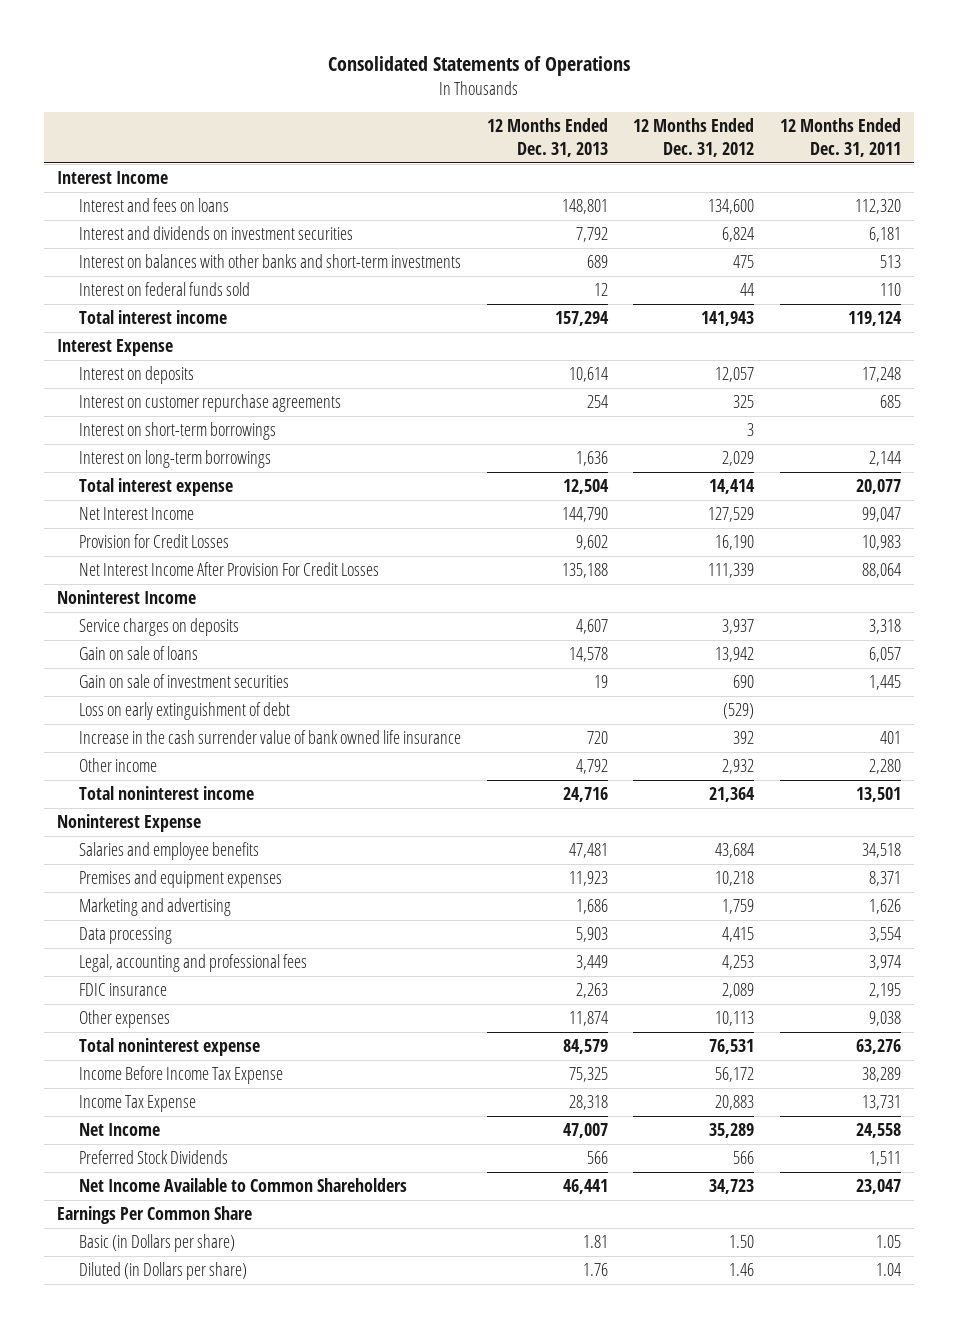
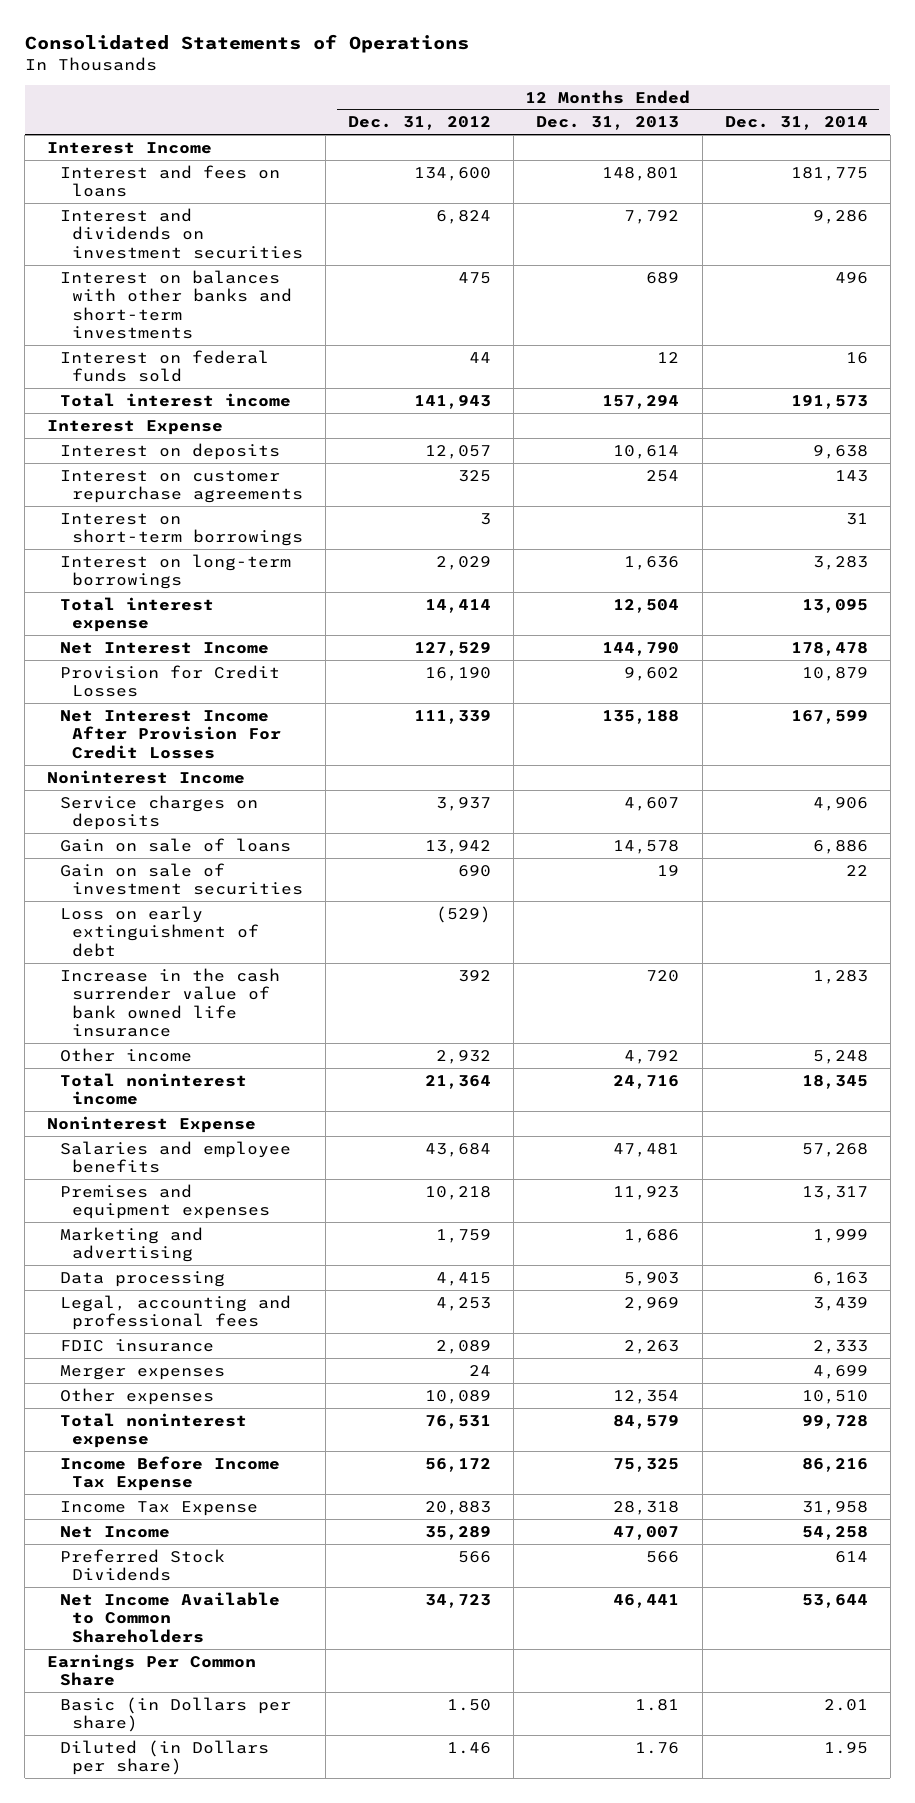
[779,118,901,157] 12 Months Ended Dec. 31, 2011 -> none
none -> [724,116,868,131] Dec. 31, 2014
[575,955,608,971] 3,449 -> [624,1296,680,1311] 2,969
none -> [59,1364,225,1380] Merger expenses
[568,1011,608,1027] 11,874 -> [613,1389,680,1404] 12,354
[715,1011,755,1027] 10,113 -> [425,1389,492,1404] 10,089

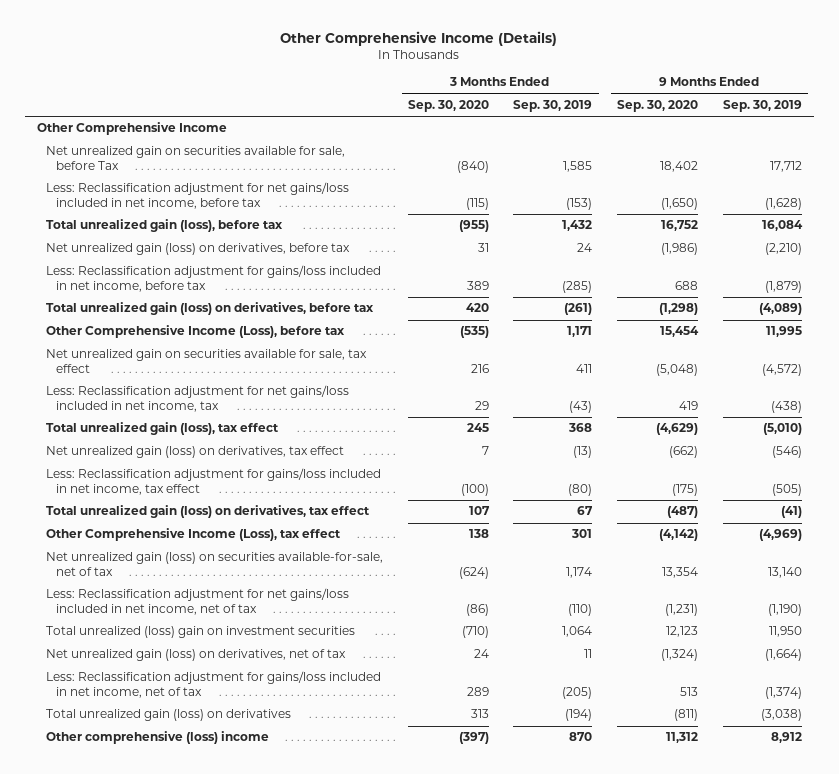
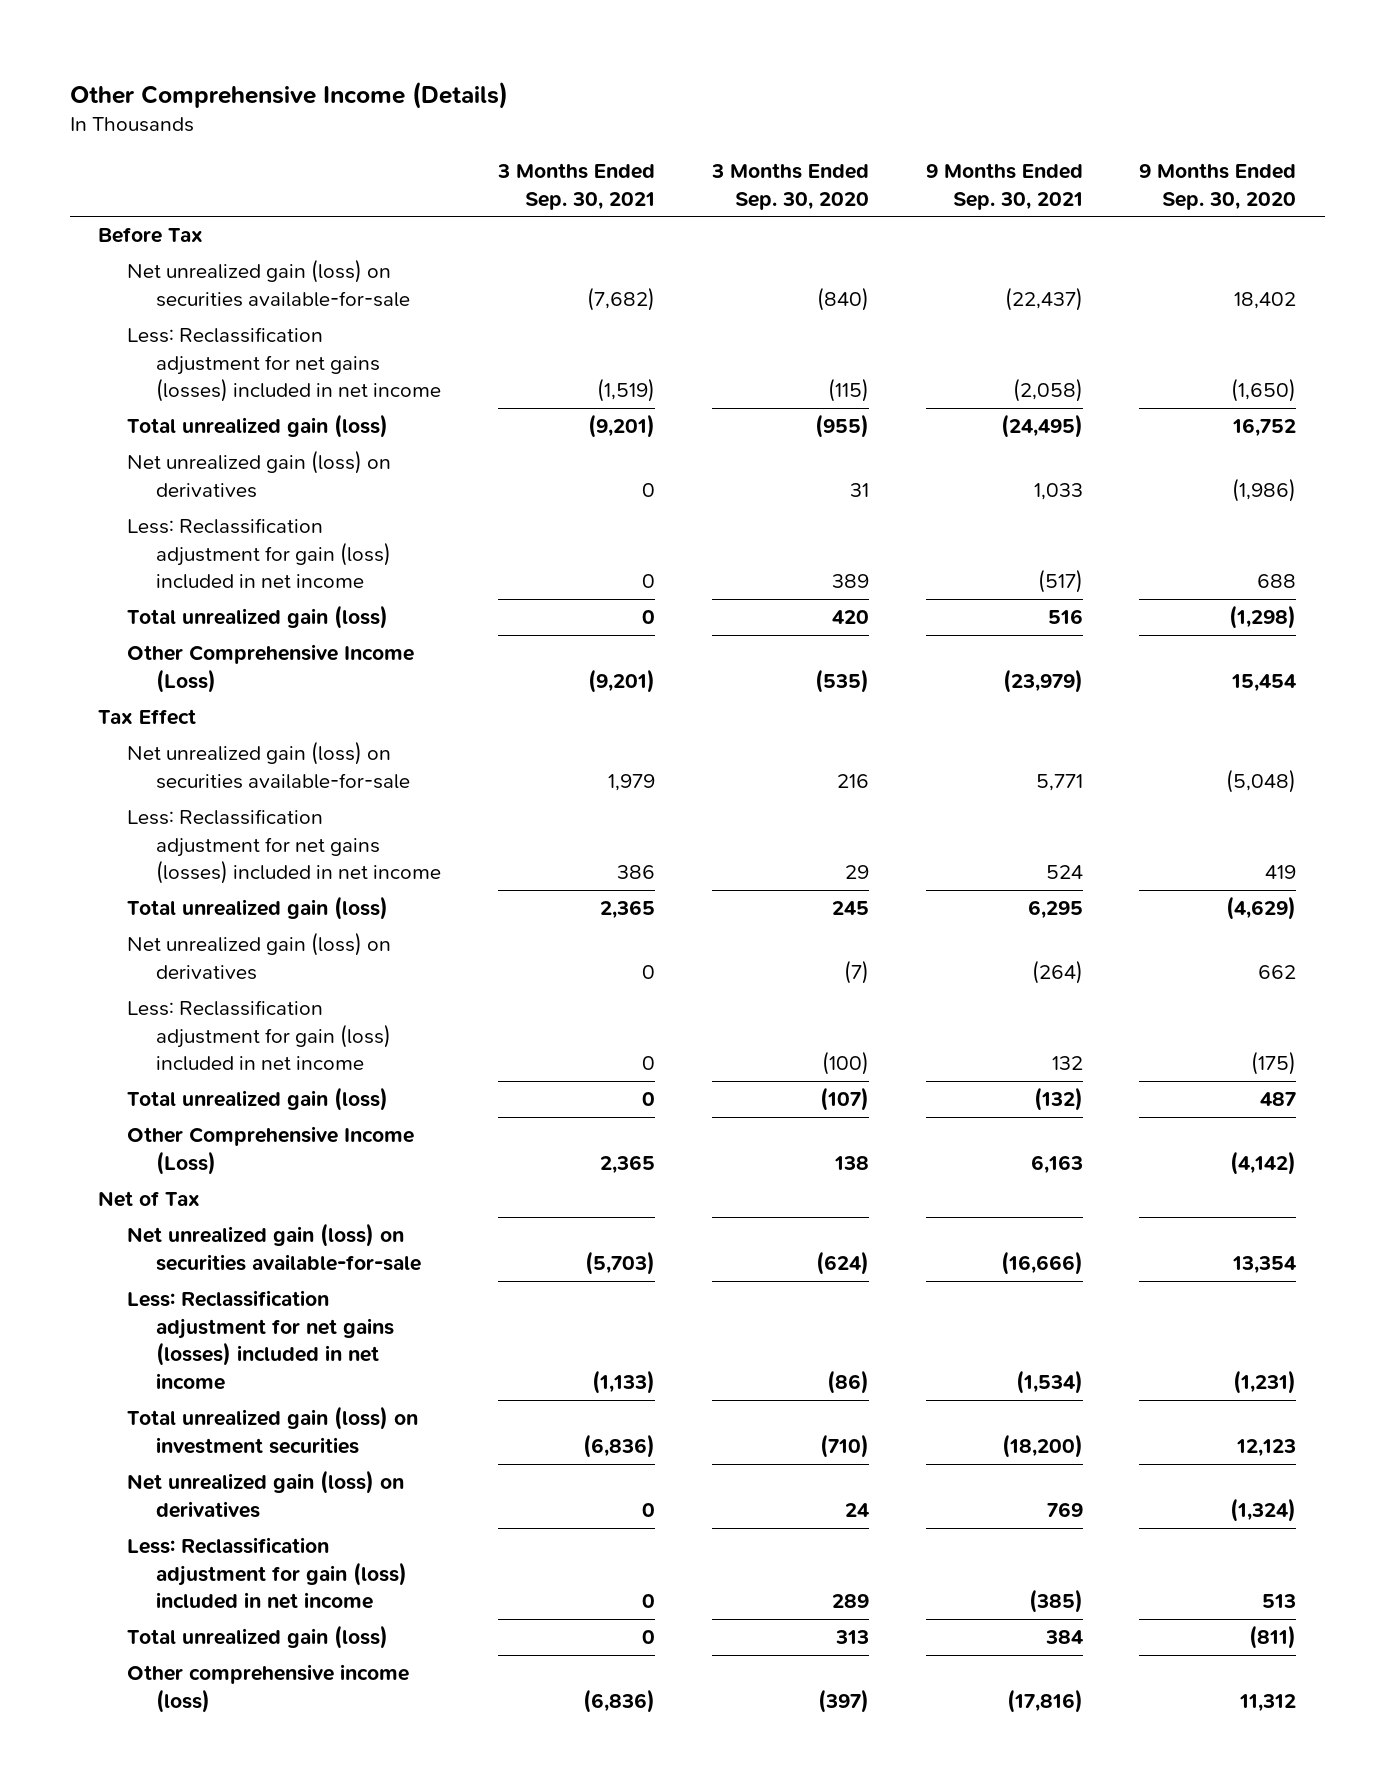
[513,99,593,112] Sep. 30, 2019 -> none
[722,99,802,112] Sep. 30, 2019 -> none
none -> [497,163,656,210] 3 Months Ended Sep. 30, 2021
none -> [925,163,1083,210] 9 Months Ended Sep. 30, 2021
[36,122,227,136] Other Comprehensive Income -> none
none -> [98,227,204,244] Before Tax
[46,146,346,171] Net unrealized gain on securities available for sale, before Tax -> [127,259,411,307] Net unrealized gain (loss) on securities available-for-sale
[46,182,350,210] Less: Reclassification adjustment for net gains/loss included in net income, before tax -> [127,327,442,403] Less: Reclassification adjustment for net gains (losses) included in net income
[46,219,284,233] Total unrealized gain (loss), before tax -> [127,414,389,439] Total unrealized gain (loss)
[46,243,351,256] Net unrealized gain (loss) on derivatives, before tax -> [127,450,392,498] Net unrealized gain (loss) on derivatives
[46,265,382,293] Less: Reclassification adjustment for gains/loss included in net income, before tax -> [127,518,392,590] Less: Reclassification adjustment for gain (loss) included in net income
[46,302,375,316] Total unrealized gain (loss) on derivatives, before tax -> [127,605,389,630] Total unrealized gain (loss)
[46,325,346,339] Other Comprehensive Income (Loss), before tax -> [127,644,415,693] Other Comprehensive Income (Loss)
none -> [98,709,197,726] Tax Effect
[46,349,368,374] Net unrealized gain on securities available for sale, tax effect -> [127,741,411,789] Net unrealized gain (loss) on securities available-for-sale
[46,385,350,413] Less: Reclassification adjustment for net gains/loss included in net income, tax -> [127,809,442,885] Less: Reclassification adjustment for net gains (losses) included in net income
[46,422,280,436] Total unrealized gain (loss), tax effect -> [127,896,389,921] Total unrealized gain (loss)
[46,446,345,459] Net unrealized gain (loss) on derivatives, tax effect -> [127,932,392,980] Net unrealized gain (loss) on derivatives
[481,446,489,456] 7 -> [843,959,869,984] (7)
[669,446,699,459] (662) -> [1258,964,1297,979] 662
[46,468,382,496] Less: Reclassification adjustment for gains/loss included in net income, tax effect -> [127,1000,392,1072] Less: Reclassification adjustment for gain (loss) included in net income
[46,505,371,519] Total unrealized gain (loss) on derivatives, tax effect -> [127,1087,389,1112] Total unrealized gain (loss)
[468,506,490,516] 107 -> [819,1087,869,1112] (107)
[667,506,699,519] (487) -> [1260,1092,1297,1107] 487
[46,528,342,542] Other Comprehensive Income (Loss), tax effect -> [127,1126,415,1175] Other Comprehensive Income (Loss)
none -> [98,1191,201,1208] Net of Tax
[46,552,384,577] Net unrealized gain (loss) on securities available-for-sale, net of tax -> [127,1223,422,1271] Net unrealized gain (loss) on securities available-for-sale
[46,588,350,616] Less: Reclassification adjustment for net gains/loss included in net income, net of tax -> [127,1290,395,1390] Less: Reclassification adjustment for net gains (losses) included in net income
[46,626,356,639] Total unrealized (loss) gain on investment securities -> [127,1406,419,1454] Total unrealized gain (loss) on investment securities
[46,649,347,662] Net unrealized gain (loss) on derivatives, net of tax -> [127,1470,405,1518] Net unrealized gain (loss) on derivatives
[46,671,382,699] Less: Reclassification adjustment for gains/loss included in net income, net of tax -> [127,1537,408,1610] Less: Reclassification adjustment for gain (loss) included in net income
[46,709,292,722] Total unrealized gain (loss) on derivatives -> [127,1625,389,1650] Total unrealized gain (loss)
[46,731,270,745] Other comprehensive (loss) income -> [127,1664,410,1713] Other comprehensive income (loss)

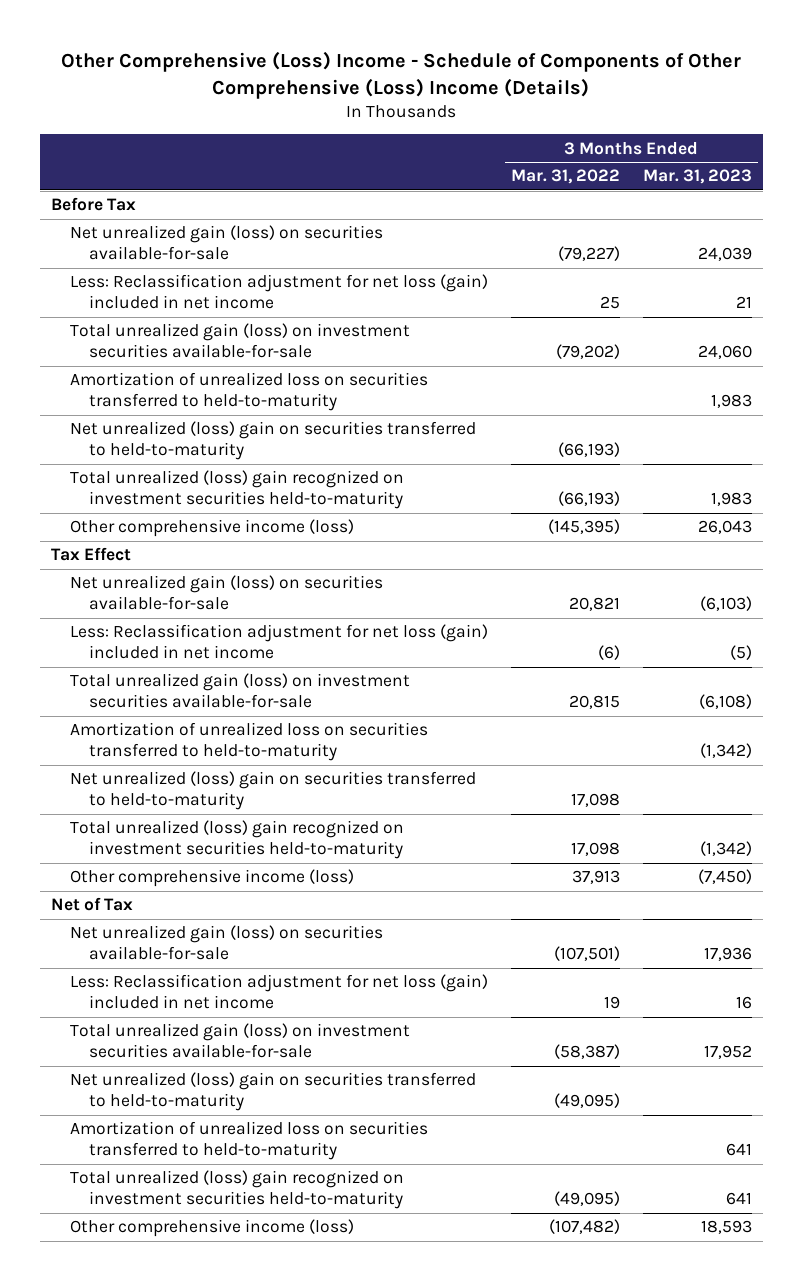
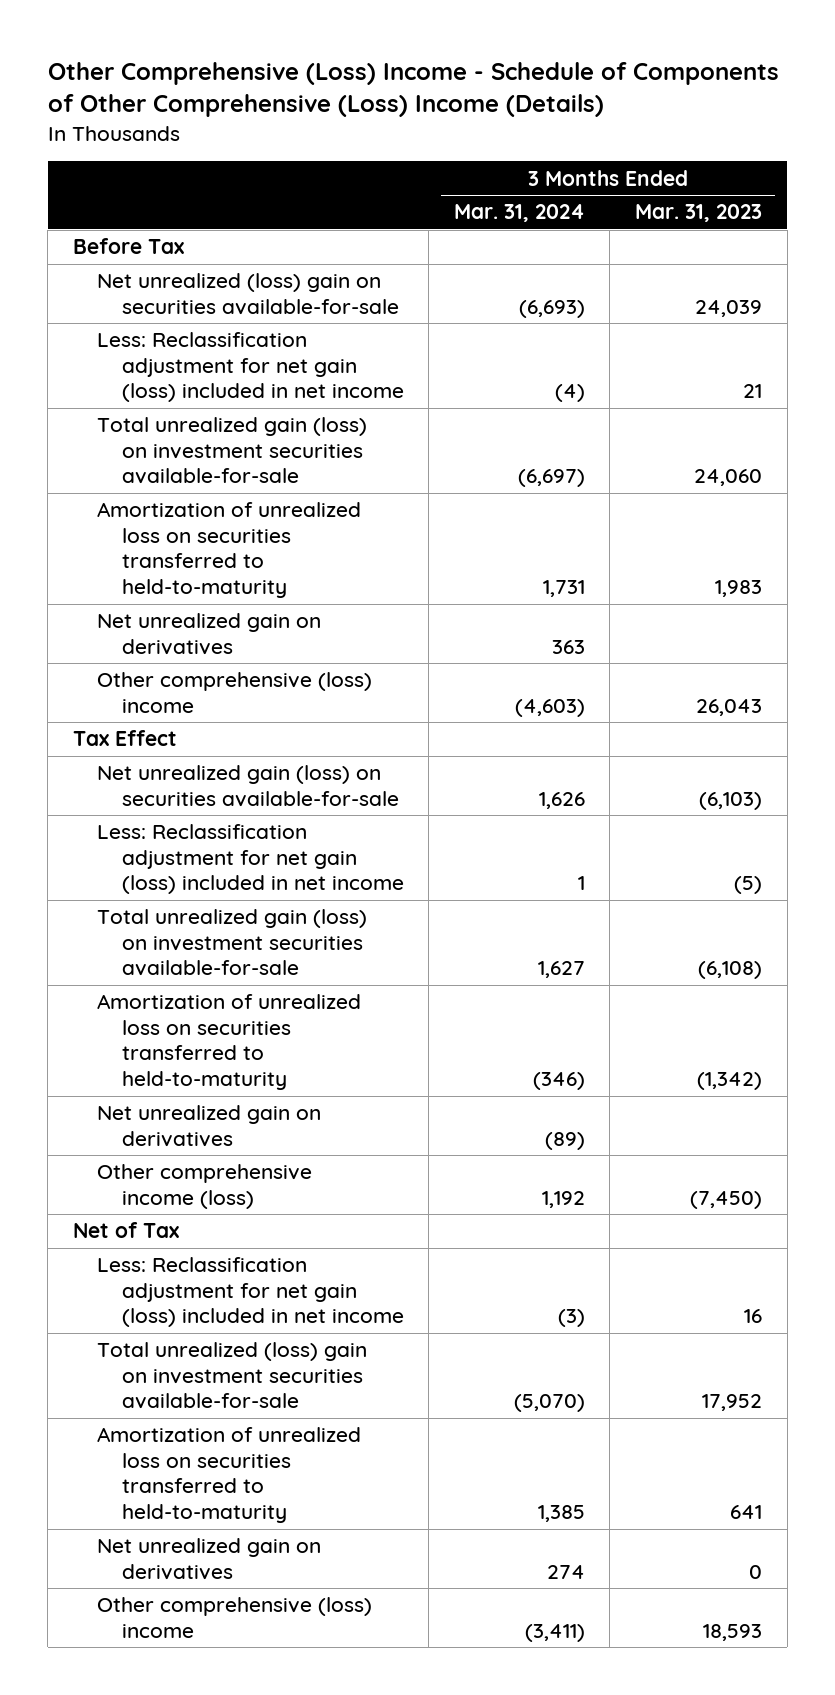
[510,169,620,185] Mar. 31, 2022 -> none
none -> [453,204,585,223] Mar. 31, 2024
[69,225,383,261] Net unrealized gain (loss) on securities available-for-sale -> [97,273,399,315] Net unrealized (loss) gain on securities available-for-sale
[69,274,488,310] Less: Reclassification adjustment for net loss (gain) included in net income -> [97,332,404,403] Less: Reclassification adjustment for net gain (loss) included in net income
[69,421,476,461] Net unrealized (loss) gain on securities transferred to held-to-maturity -> none
[69,470,404,510] Total unrealized (loss) gain recognized on investment securities held-to-maturity -> none
none -> [97,613,322,655] Net unrealized gain on derivatives
[69,519,354,538] Other comprehensive income (loss) -> [97,672,373,713] Other comprehensive (loss) income
[69,624,488,660] Less: Reclassification adjustment for net loss (gain) included in net income -> [97,824,404,895] Less: Reclassification adjustment for net gain (loss) included in net income
[69,771,476,811] Net unrealized (loss) gain on securities transferred to held-to-maturity -> none
[69,820,404,860] Total unrealized (loss) gain recognized on investment securities held-to-maturity -> none
none -> [97,1105,322,1147] Net unrealized gain on derivatives
[69,925,383,961] Net unrealized gain (loss) on securities available-for-sale -> none
[69,1072,476,1112] Net unrealized (loss) gain on securities transferred to held-to-maturity -> none
[69,974,488,1010] Less: Reclassification adjustment for net loss (gain) included in net income -> [97,1257,404,1328] Less: Reclassification adjustment for net gain (loss) included in net income
[69,1023,410,1059] Total unrealized gain (loss) on investment securities available-for-sale -> [97,1342,368,1410] Total unrealized (loss) gain on investment securities available-for-sale
[69,1170,404,1210] Total unrealized (loss) gain recognized on investment securities held-to-maturity -> none
none -> [97,1538,322,1580] Net unrealized gain on derivatives
[69,1219,354,1238] Other comprehensive income (loss) -> [97,1597,373,1638] Other comprehensive (loss) income

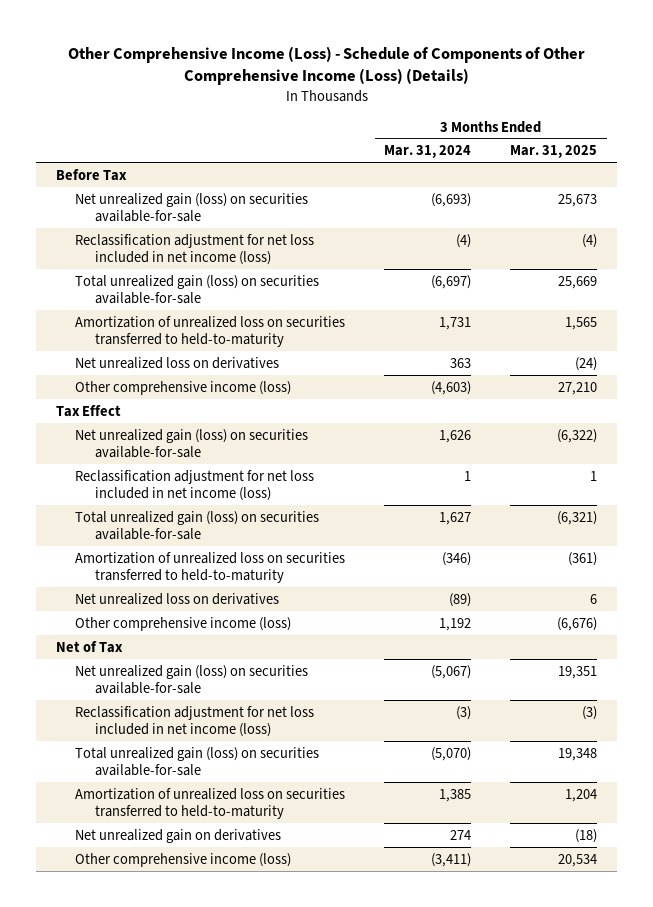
[47,62,779,118] Other Comprehensive (Loss) Income - Schedule of Components of Other Comprehensive (Loss) Income (Details) -> [67,45,585,86] Other Comprehensive Income (Loss) - Schedule of Components of Other Comprehensive Income (Loss) (Details)
[634,204,762,223] Mar. 31, 2023 -> none
none -> [510,145,598,159] Mar. 31, 2025
[97,273,399,315] Net unrealized (loss) gain on securities available-for-sale -> [75,192,309,222] Net unrealized gain (loss) on securities available-for-sale
[97,332,404,403] Less: Reclassification adjustment for net gain (loss) included in net income -> [75,233,315,265] Reclassification adjustment for net loss included in net income (loss)
[97,417,368,485] Total unrealized gain (loss) on investment securities available-for-sale -> [75,274,320,304] Total unrealized gain (loss) on securities available-for-sale
[97,613,322,655] Net unrealized gain on derivatives -> [75,356,280,369] Net unrealized loss on derivatives
[97,672,373,713] Other comprehensive (loss) income -> [75,380,292,395] Other comprehensive income (loss)
[97,824,404,895] Less: Reclassification adjustment for net gain (loss) included in net income -> [75,469,315,501] Reclassification adjustment for net loss included in net income (loss)
[97,909,368,977] Total unrealized gain (loss) on investment securities available-for-sale -> [75,510,320,540] Total unrealized gain (loss) on securities available-for-sale
[97,1105,322,1147] Net unrealized gain on derivatives -> [75,592,280,605] Net unrealized loss on derivatives
none -> [75,664,309,694] Net unrealized gain (loss) on securities available-for-sale
[97,1257,404,1328] Less: Reclassification adjustment for net gain (loss) included in net income -> [75,705,315,737] Reclassification adjustment for net loss included in net income (loss)
[97,1342,368,1410] Total unrealized (loss) gain on investment securities available-for-sale -> [75,746,320,776] Total unrealized gain (loss) on securities available-for-sale
[97,1597,373,1638] Other comprehensive (loss) income -> [75,852,292,867] Other comprehensive income (loss)

